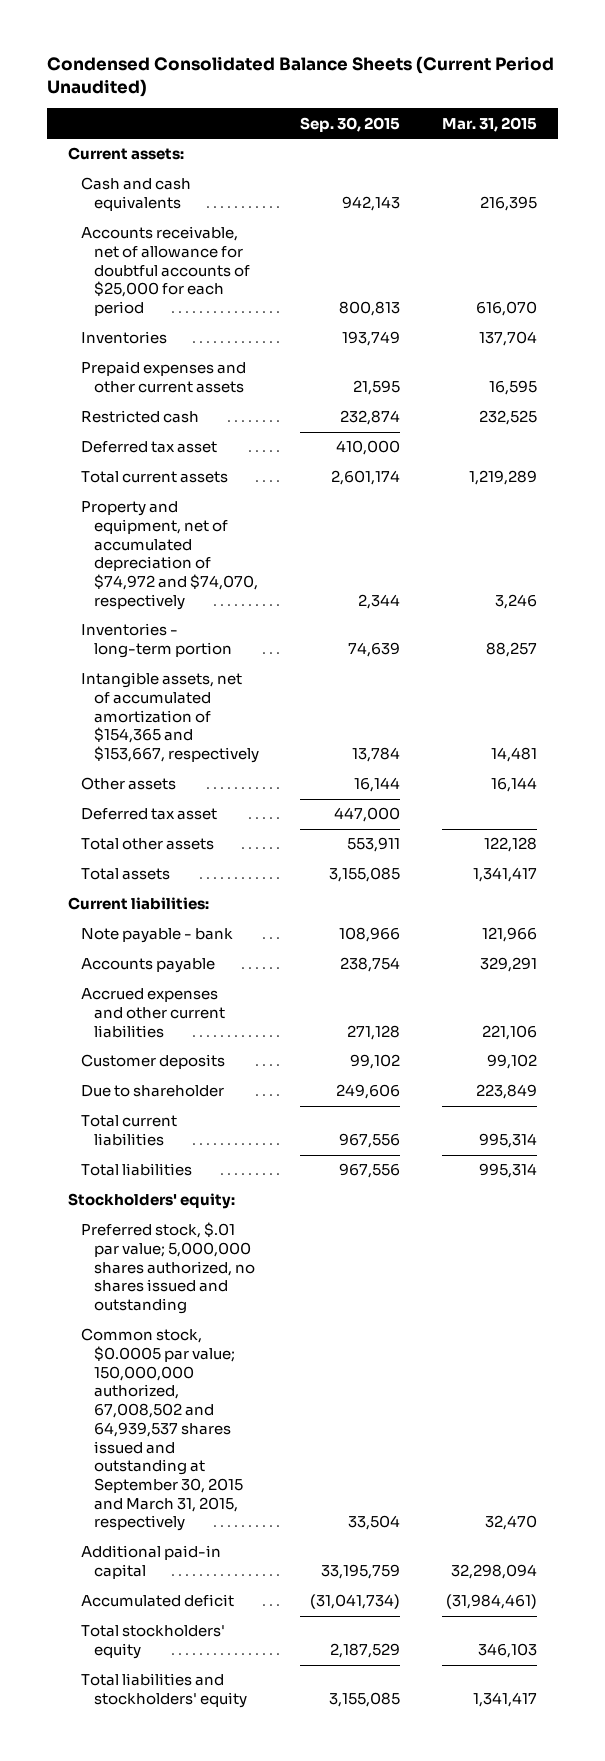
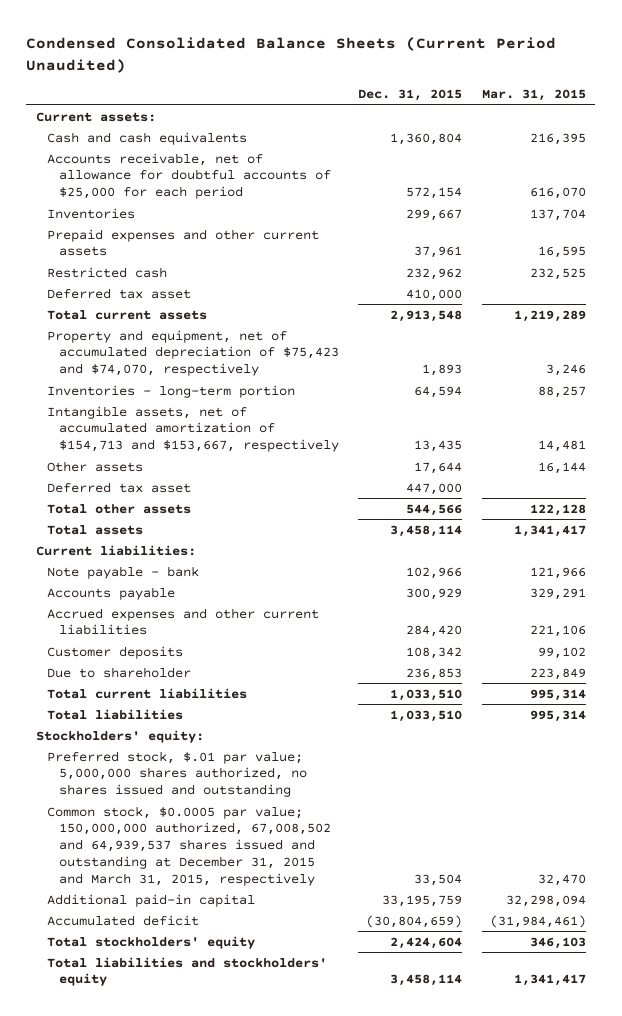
[300,116,401,132] Sep. 30, 2015 -> none
none -> [358,89,463,102] Dec. 31, 2015
[80,501,258,610] Property and equipment, net of accumulated depreciation of $74,972 and $74,070, respectively -> [47,329,339,377] Property and equipment, net of accumulated depreciation of $75,423 and $74,070, respectively
[80,672,259,764] Intangible assets, net of accumulated amortization of $154,365 and $153,667, respectively -> [47,405,339,453] Intangible assets, net of accumulated amortization of $154,713 and $153,667, respectively
[80,1328,243,1532] Common stock, $0.0005 par value; 150,000,000 authorized, 67,008,502 and 64,939,537 shares issued and outstanding at September 30, 2015 and March 31, 2015, respectively -> [47,805,331,886] Common stock, $0.0005 par value; 150,000,000 authorized, 67,008,502 and 64,939,537 shares issued and outstanding at December 31, 2015 and March 31, 2015, respectively

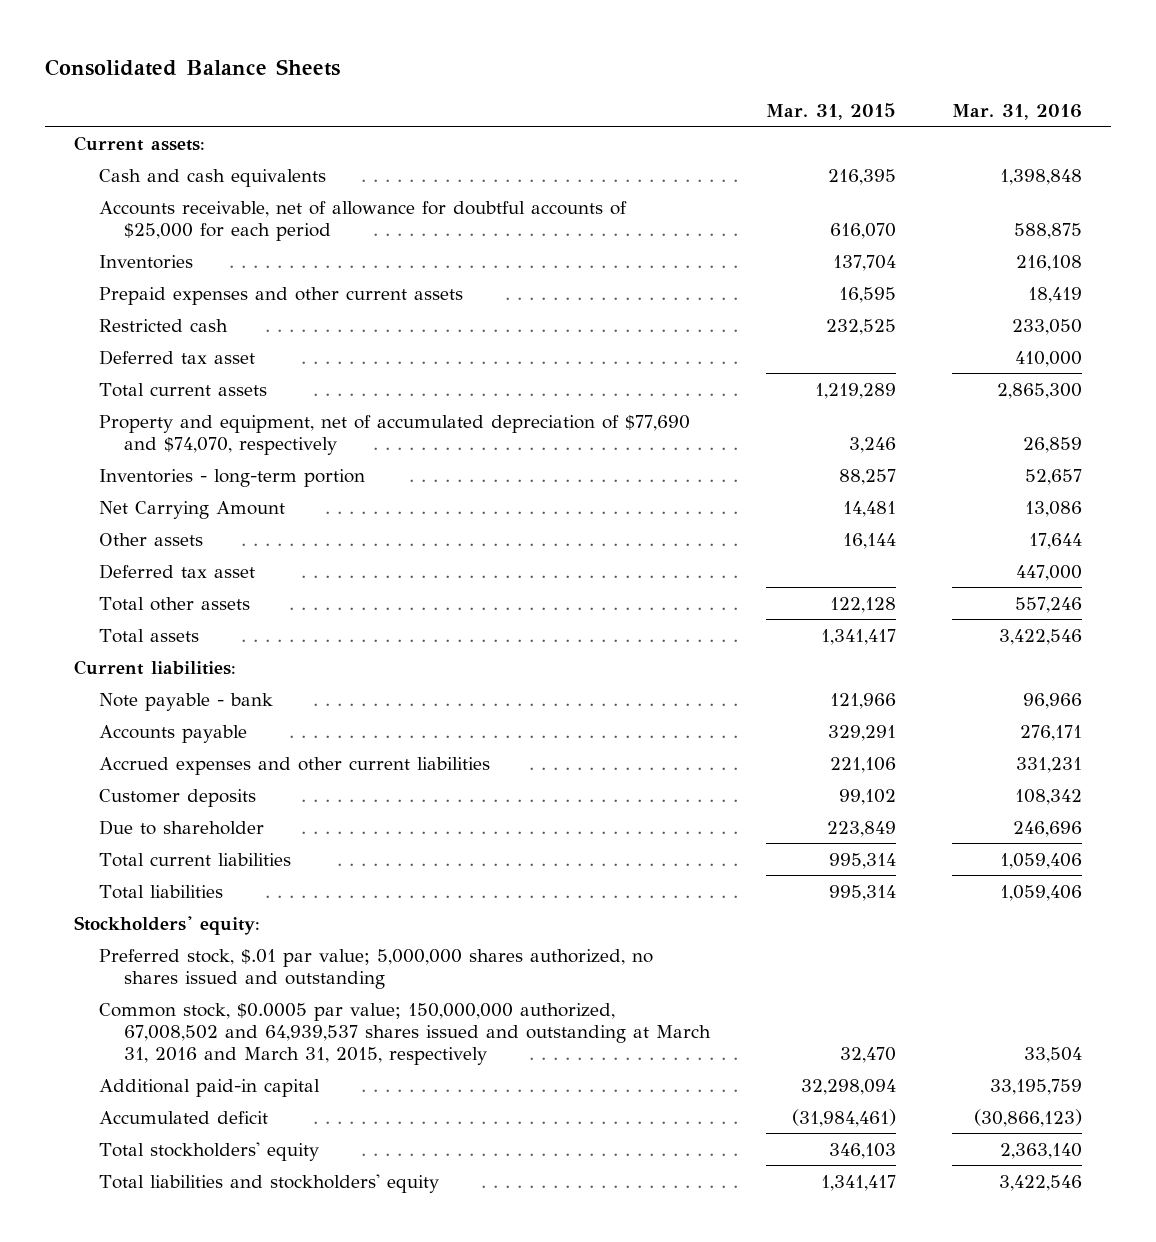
[26,37,557,73] Condensed Consolidated Balance Sheets (Current Period Unaudited) -> [45,59,341,77] Consolidated Balance Sheets
[358,89,463,102] Dec. 31, 2015 -> none
none -> [952,103,1083,120] Mar. 31, 2016
[47,329,339,377] Property and equipment, net of accumulated depreciation of $75,423 and $74,070, respectively -> [98,414,690,455] Property and equipment, net of accumulated depreciation of $77,690 and $74,070, respectively
[47,405,339,453] Intangible assets, net of accumulated amortization of $154,713 and $153,667, respectively -> [98,500,285,519] Net Carrying Amount
[47,805,331,886] Common stock, $0.0005 par value; 150,000,000 authorized, 67,008,502 and 64,939,537 shares issued and outstanding at December 31, 2015 and March 31, 2015, respectively -> [98,1002,711,1065] Common stock, $0.0005 par value; 150,000,000 authorized, 67,008,502 and 64,939,537 shares issued and outstanding at March 31, 2016 and March 31, 2015, respectively

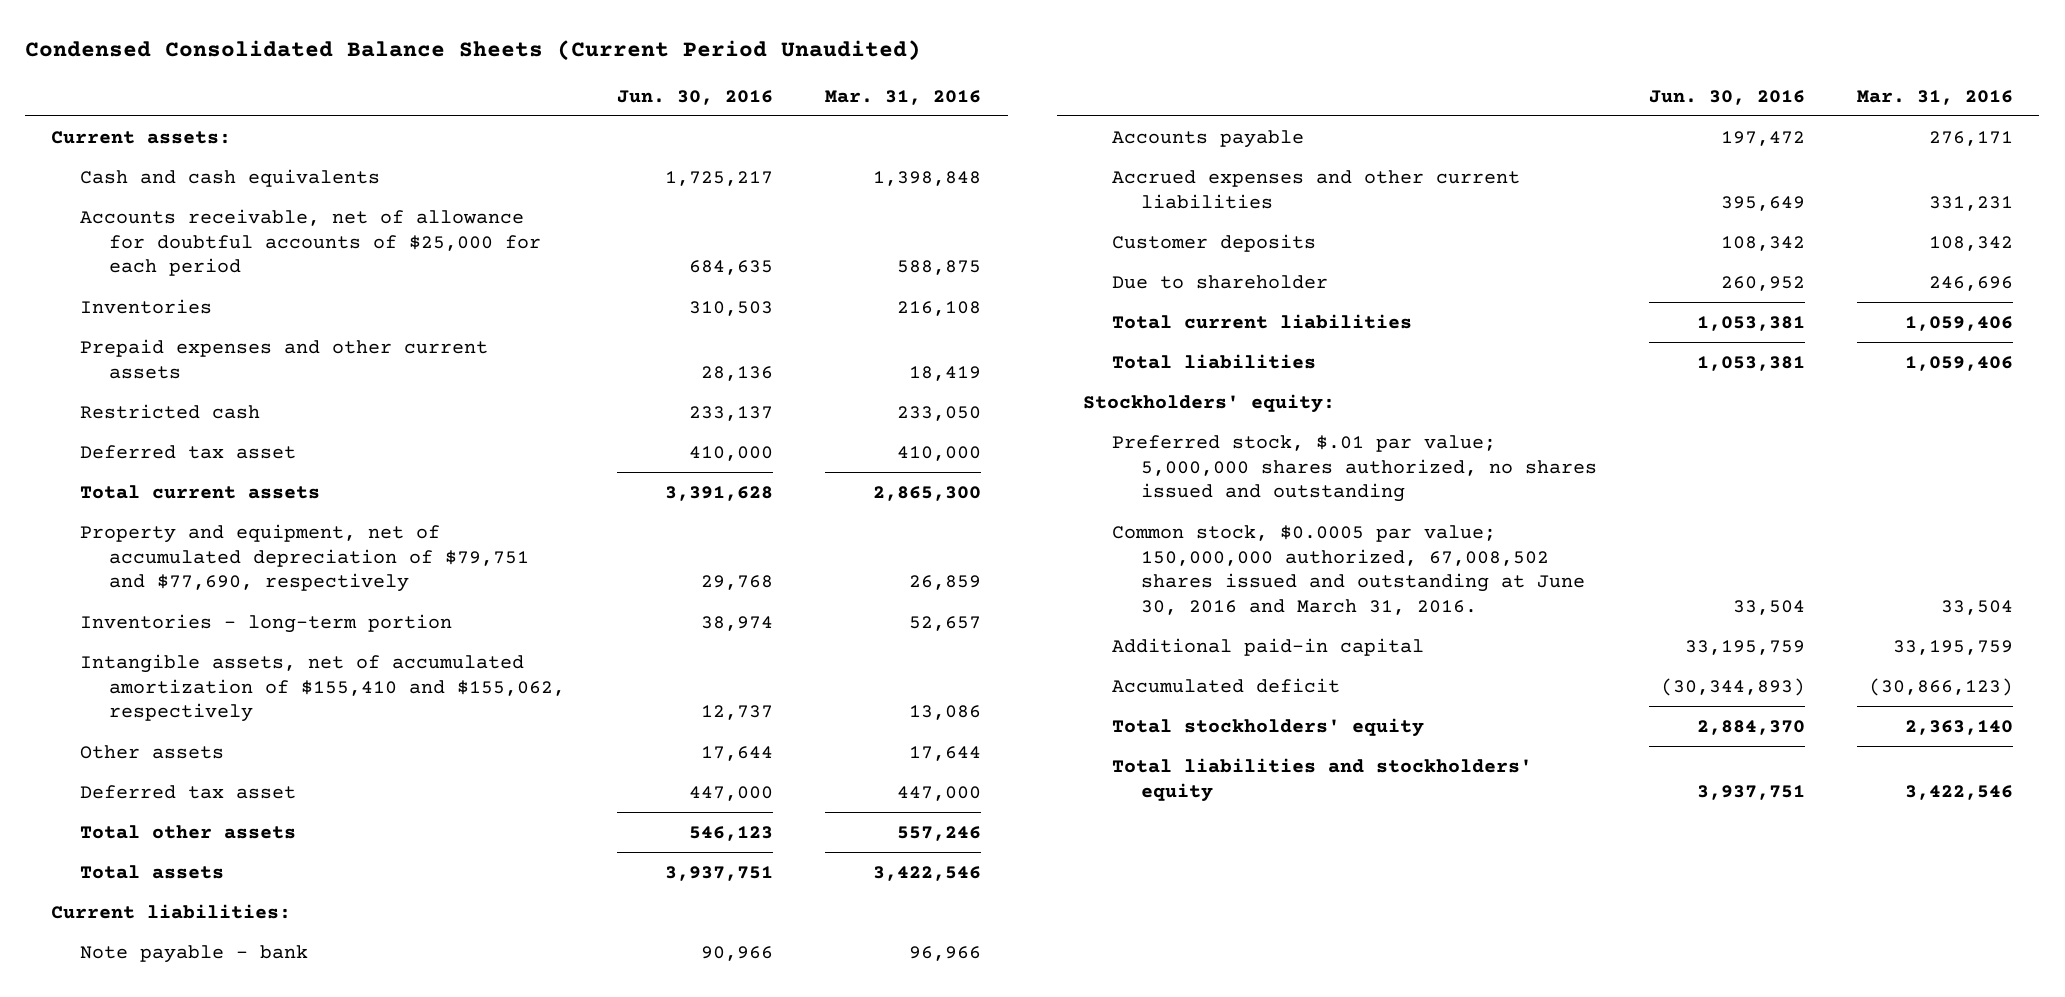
[45,59,341,77] Consolidated Balance Sheets -> [25,39,922,61] Condensed Consolidated Balance Sheets (Current Period Unaudited)
[766,102,897,120] Mar. 31, 2015 -> none
none -> [617,89,774,105] Jun. 30, 2016
[98,414,690,455] Property and equipment, net of accumulated depreciation of $77,690 and $74,070, respectively -> [80,523,529,593] Property and equipment, net of accumulated depreciation of $79,751 and $77,690, respectively
[98,500,285,519] Net Carrying Amount -> [80,653,565,723] Intangible assets, net of accumulated amortization of $155,410 and $155,062, respectively
[98,1002,711,1065] Common stock, $0.0005 par value; 150,000,000 authorized, 67,008,502 and 64,939,537 shares issued and outstanding at March 31, 2016 and March 31, 2015, respectively -> [1111,524,1585,615] Common stock, $0.0005 par value; 150,000,000 authorized, 67,008,502 shares issued and outstanding at June 30, 2016 and March 31, 2016.

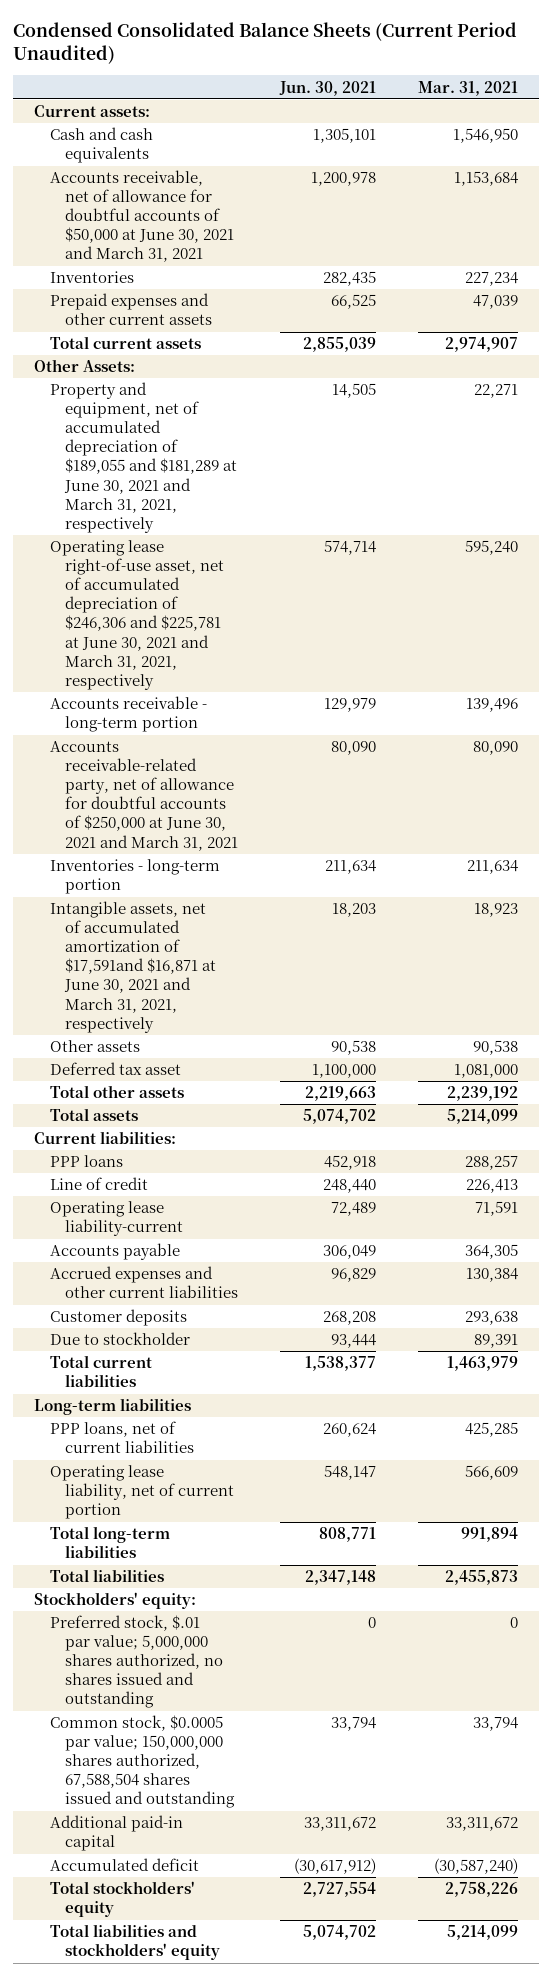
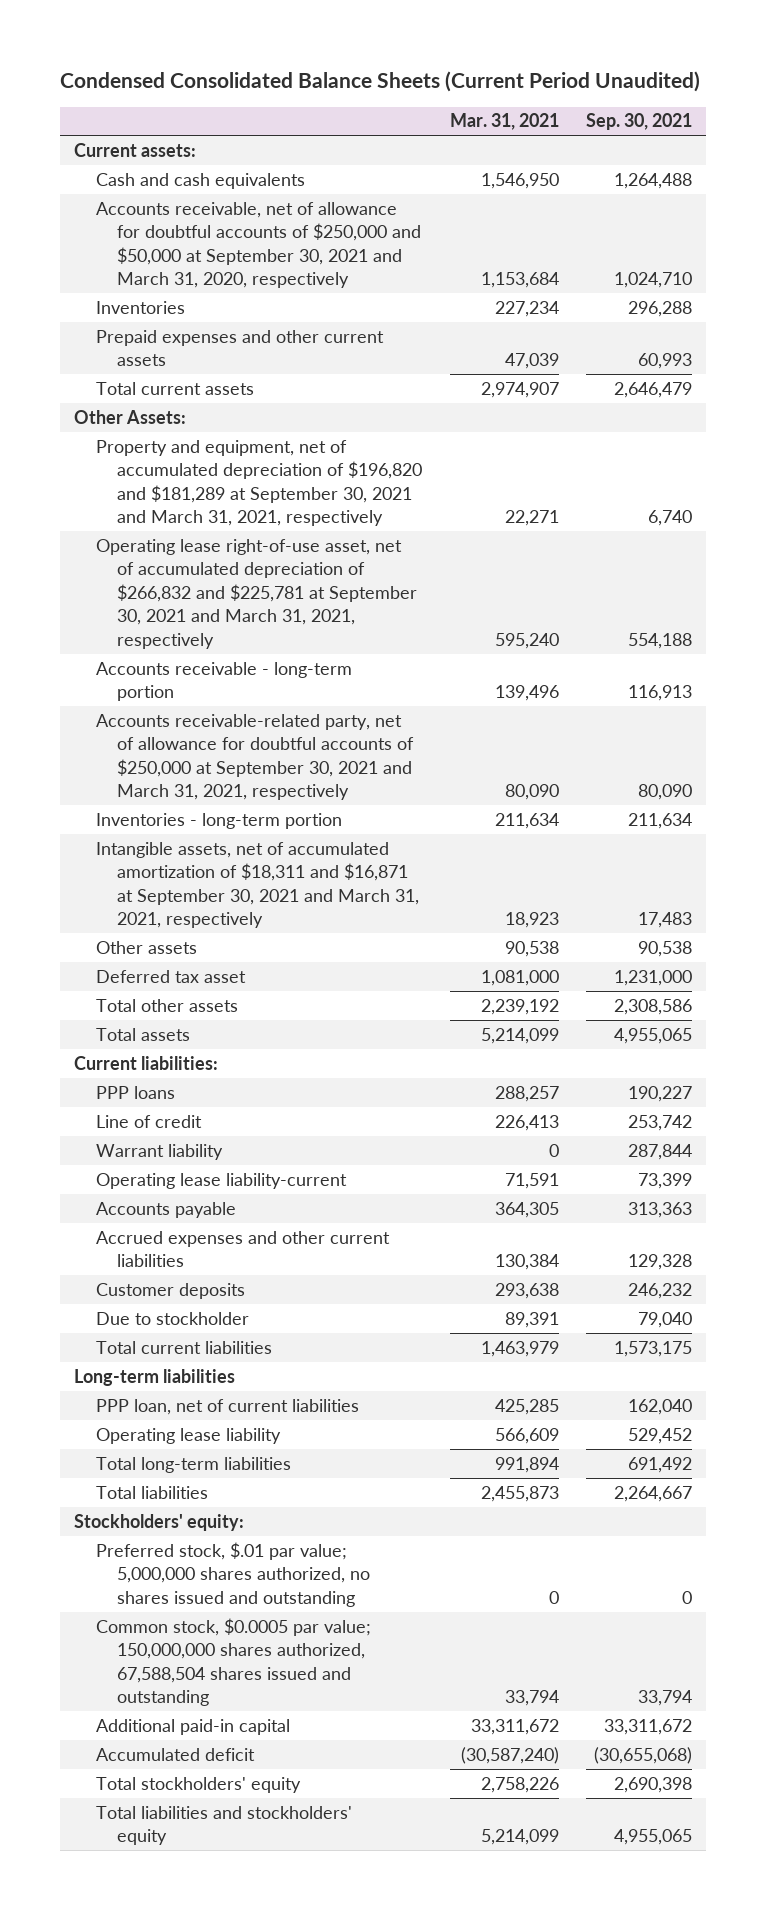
[279,80,377,96] Jun. 30, 2021 -> none
none -> [586,113,693,131] Sep. 30, 2021
[49,170,235,263] Accounts receivable, net of allowance for doubtful accounts of $50,000 at June 30, 2021 and March 31, 2021 -> [95,201,422,289] Accounts receivable, net of allowance for doubtful accounts of $250,000 and $50,000 at September 30, 2021 and March 31, 2020, respectively
[49,382,238,533] Property and equipment, net of accumulated depreciation of $189,055 and $181,289 at June 30, 2021 and March 31, 2021, respectively -> [95,439,423,527] Property and equipment, net of accumulated depreciation of $196,820 and $181,289 at September 30, 2021 and March 31, 2021, respectively
[49,540,225,690] Operating lease right-of-use asset, net of accumulated depreciation of $246,306 and $225,781 at June 30, 2021 and March 31, 2021, respectively -> [95,538,418,650] Operating lease right-of-use asset, net of accumulated depreciation of $266,832 and $225,781 at September 30, 2021 and March 31, 2021, respectively
[49,741,239,851] Accounts receivable-related party, net of allowance for doubtful accounts of $250,000 at June 30, 2021 and March 31, 2021 -> [95,713,415,801] Accounts receivable-related party, net of allowance for doubtful accounts of $250,000 at September 30, 2021 and March 31, 2021, respectively
[49,901,217,1033] Intangible assets, net of accumulated amortization of $17,591and $16,871 at June 30, 2021 and March 31, 2021, respectively -> [95,841,420,929] Intangible assets, net of accumulated amortization of $18,311 and $16,871 at September 30, 2021 and March 31, 2021, respectively
none -> [95,1143,223,1160] Warrant liability
[49,1421,195,1454] PPP loans, net of current liabilities -> [95,1398,359,1415] PPP loan, net of current liabilities
[49,1465,235,1520] Operating lease liability, net of current portion -> [95,1427,281,1444] Operating lease liability

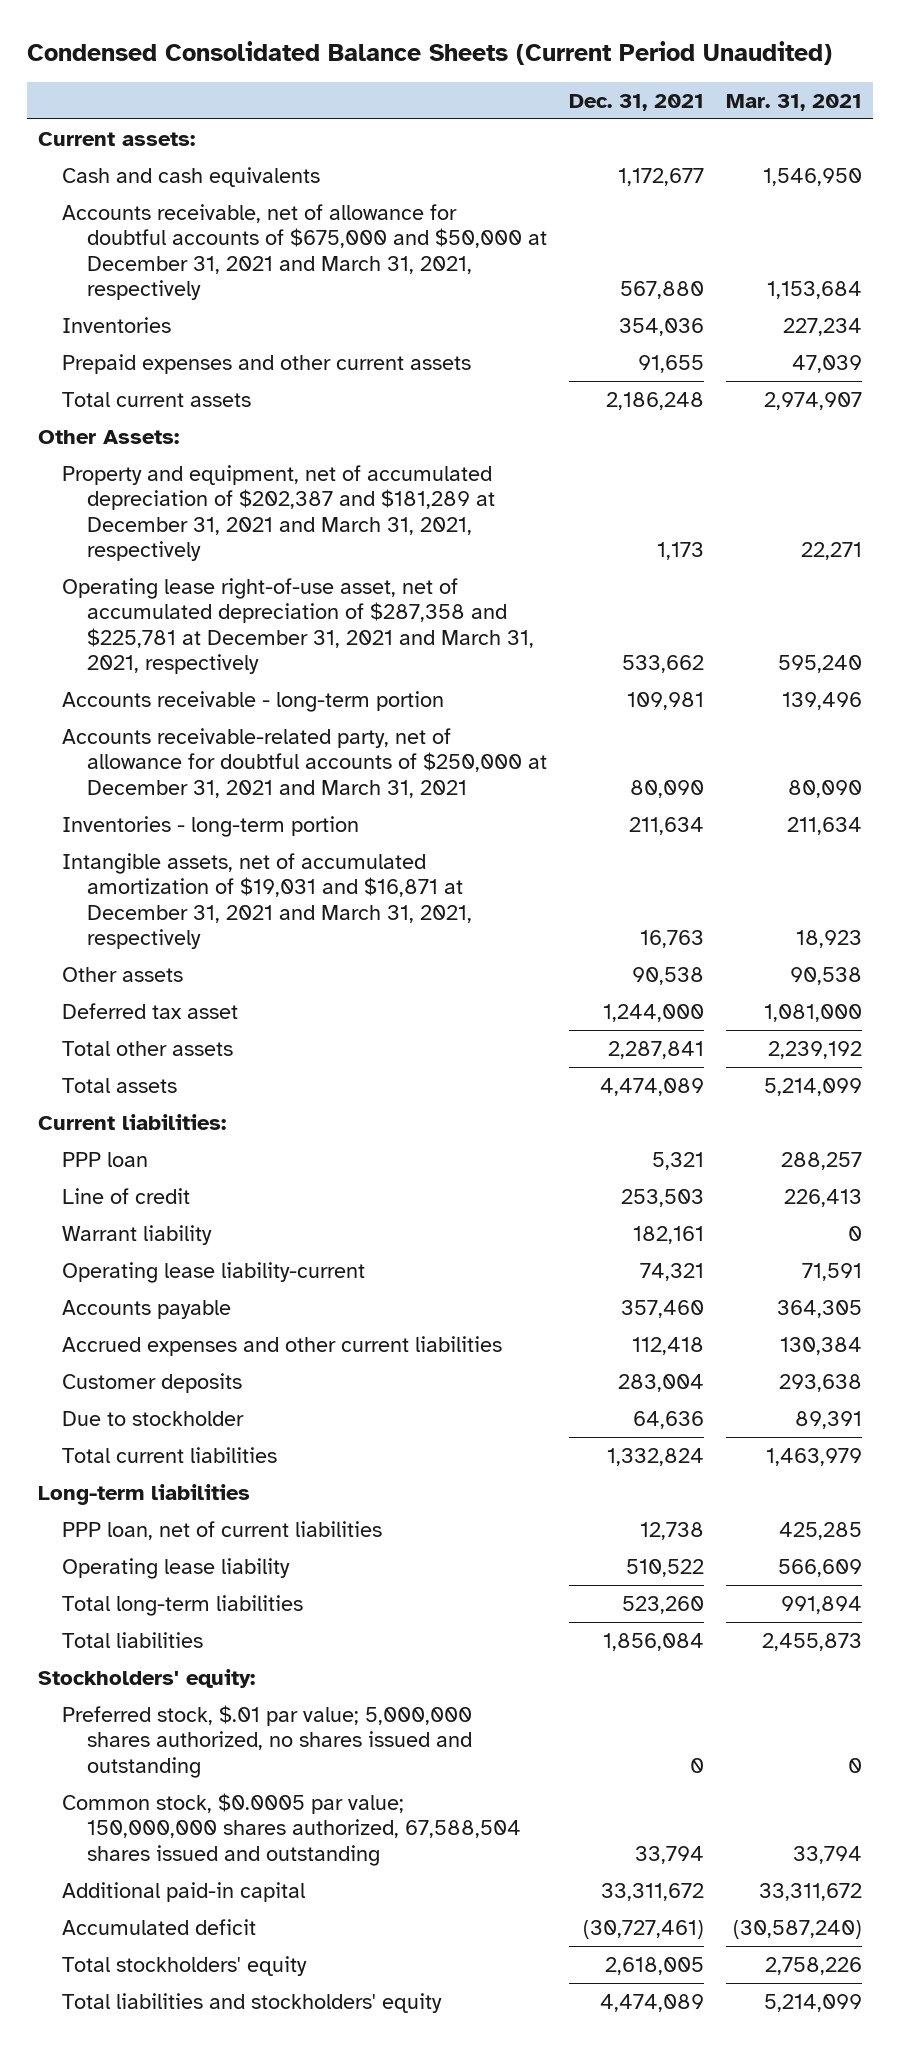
[586,113,693,131] Sep. 30, 2021 -> none
none -> [568,94,704,112] Dec. 31, 2021
[95,201,422,289] Accounts receivable, net of allowance for doubtful accounts of $250,000 and $50,000 at September 30, 2021 and March 31, 2020, respectively -> [62,203,547,301] Accounts receivable, net of allowance for doubtful accounts of $675,000 and $50,000 at December 31, 2021 and March 31, 2021, respectively
[95,439,423,527] Property and equipment, net of accumulated depreciation of $196,820 and $181,289 at September 30, 2021 and March 31, 2021, respectively -> [62,464,495,562] Property and equipment, net of accumulated depreciation of $202,387 and $181,289 at December 31, 2021 and March 31, 2021, respectively
[95,538,418,650] Operating lease right-of-use asset, net of accumulated depreciation of $266,832 and $225,781 at September 30, 2021 and March 31, 2021, respectively -> [62,577,534,675] Operating lease right-of-use asset, net of accumulated depreciation of $287,358 and $225,781 at December 31, 2021 and March 31, 2021, respectively
[95,713,415,801] Accounts receivable-related party, net of allowance for doubtful accounts of $250,000 at September 30, 2021 and March 31, 2021, respectively -> [62,727,547,798] Accounts receivable-related party, net of allowance for doubtful accounts of $250,000 at December 31, 2021 and March 31, 2021
[95,841,420,929] Intangible assets, net of accumulated amortization of $18,311 and $16,871 at September 30, 2021 and March 31, 2021, respectively -> [62,852,472,950] Intangible assets, net of accumulated amortization of $19,031 and $16,871 at December 31, 2021 and March 31, 2021, respectively
[95,1085,175,1099] PPP loans -> [62,1151,149,1167] PPP loan

